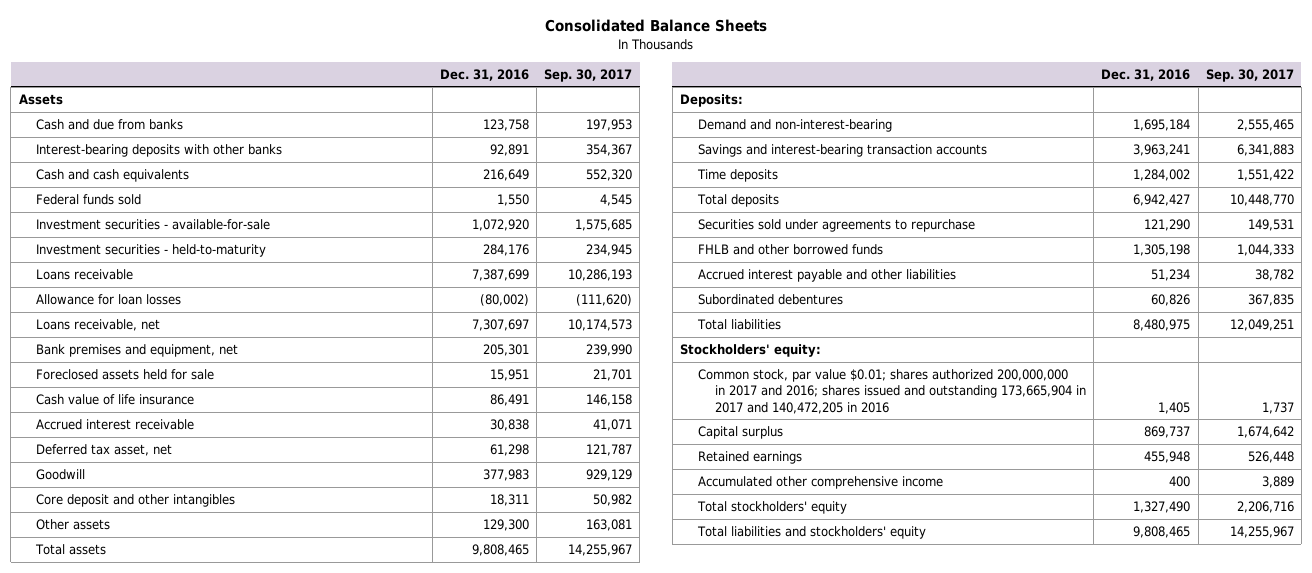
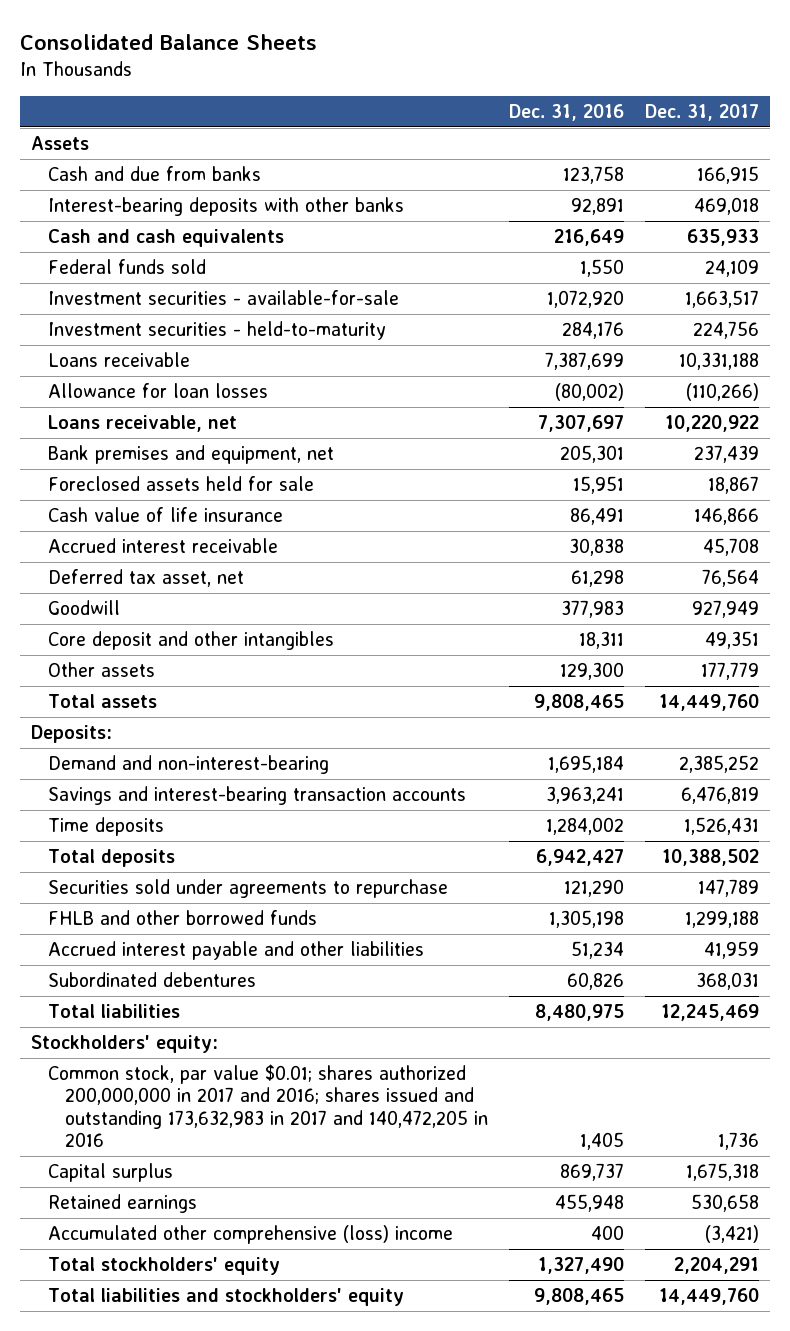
[544,68,633,82] Sep. 30, 2017 -> none
none -> [645,103,760,121] Dec. 31, 2017
[697,369,1086,414] Common stock, par value $0.01; shares authorized 200,000,000 in 2017 and 2016; shares issued and outstanding 173,665,904 in 2017 and 140,472,205 in 2016 -> [47,1063,488,1147] Common stock, par value $0.01; shares authorized 200,000,000 in 2017 and 2016; shares issued and outstanding 173,632,983 in 2017 and 140,472,205 in 2016
[697,476,943,490] Accumulated other comprehensive income -> [47,1224,453,1244] Accumulated other comprehensive (loss) income

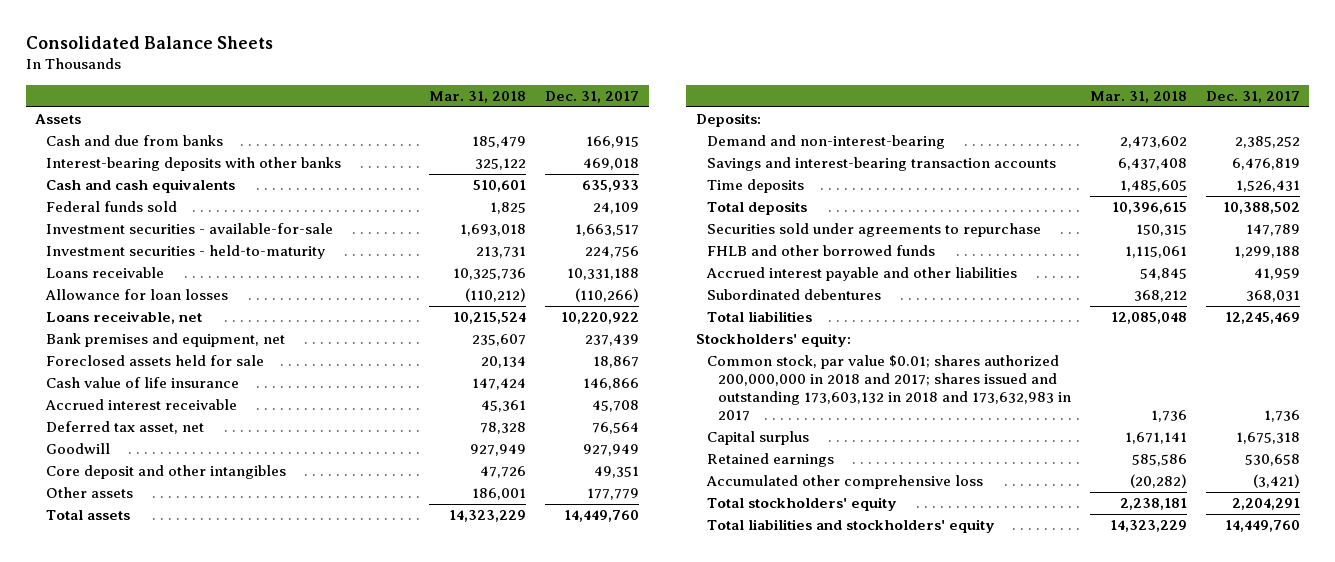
[509,103,625,121] Dec. 31, 2016 -> none
none -> [429,90,527,103] Mar. 31, 2018
[47,1063,488,1147] Common stock, par value $0.01; shares authorized 200,000,000 in 2017 and 2016; shares issued and outstanding 173,632,983 in 2017 and 140,472,205 in 2016 -> [706,355,1071,422] Common stock, par value $0.01; shares authorized 200,000,000 in 2018 and 2017; shares issued and outstanding 173,603,132 in 2018 and 173,632,983 in 2017
[47,1224,453,1244] Accumulated other comprehensive (loss) income -> [705,475,983,490] Accumulated other comprehensive loss

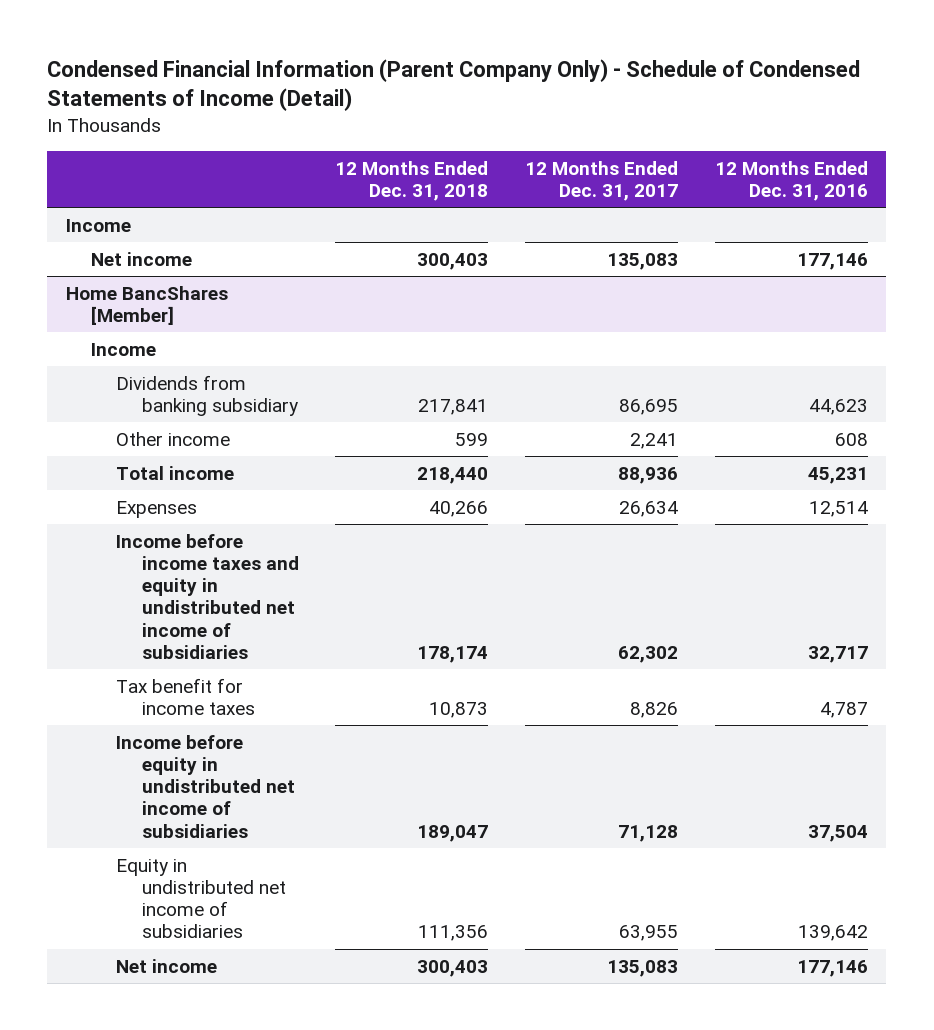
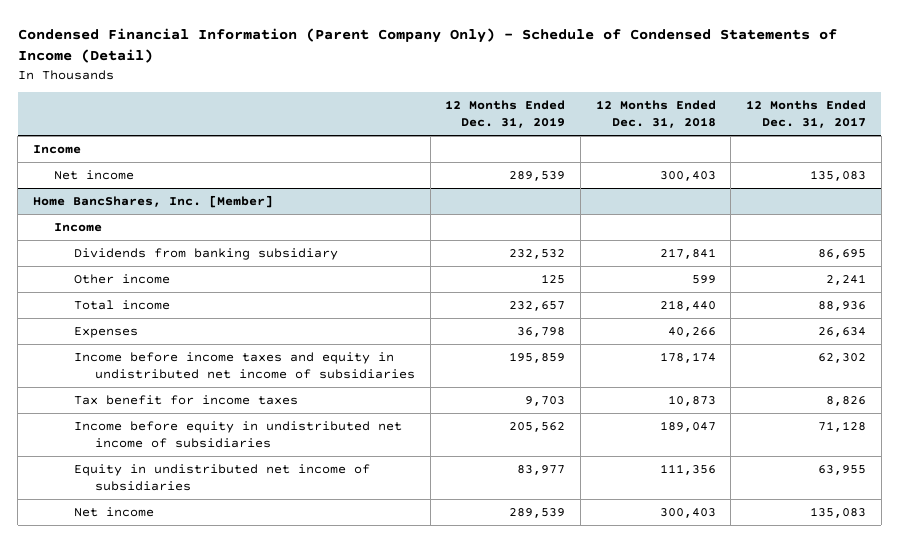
[715,160,869,202] 12 Months Ended Dec. 31, 2016 -> none
none -> [445,100,566,129] 12 Months Ended Dec. 31, 2019
[65,285,228,325] Home BancShares [Member] -> [33,194,274,208] Home BancShares, Inc. [Member]

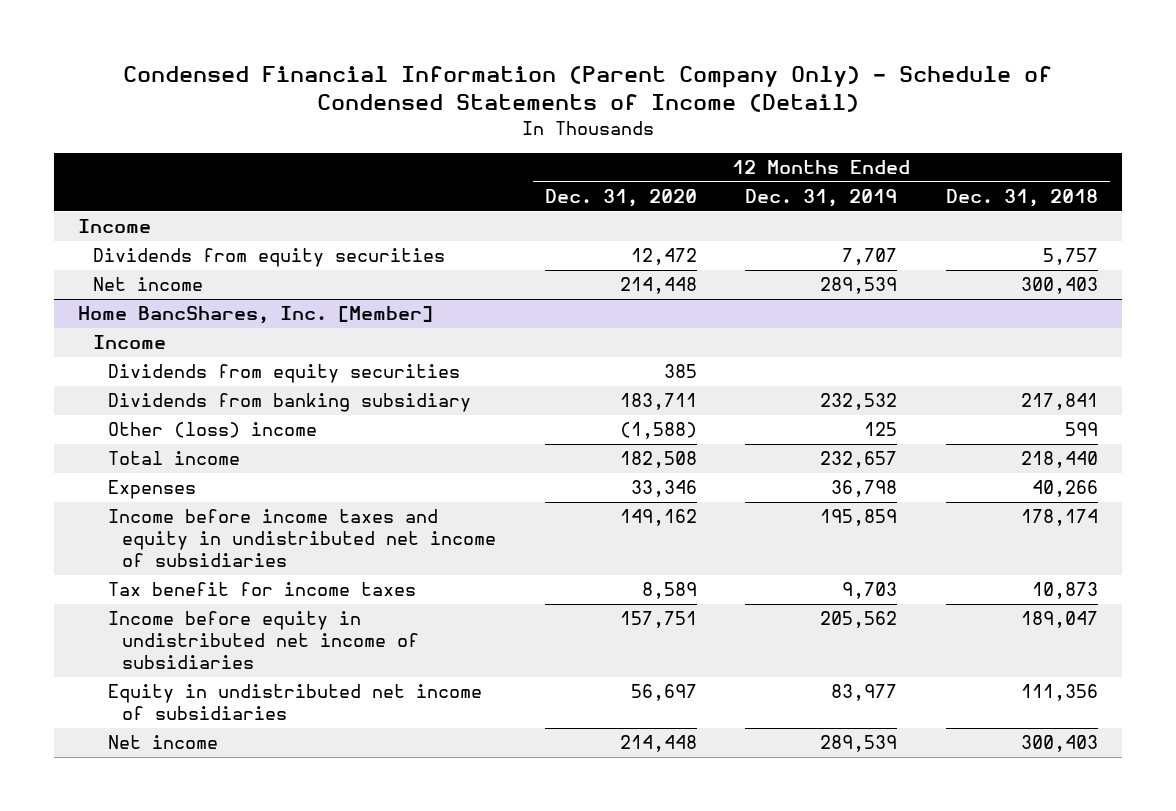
[746,100,867,129] 12 Months Ended Dec. 31, 2017 -> none
none -> [544,189,697,208] Dec. 31, 2020
none -> [92,248,445,268] Dividends from equity securities
none -> [107,364,460,384] Dividends from equity securities
[74,273,171,284] Other income -> [107,422,317,439] Other (loss) income

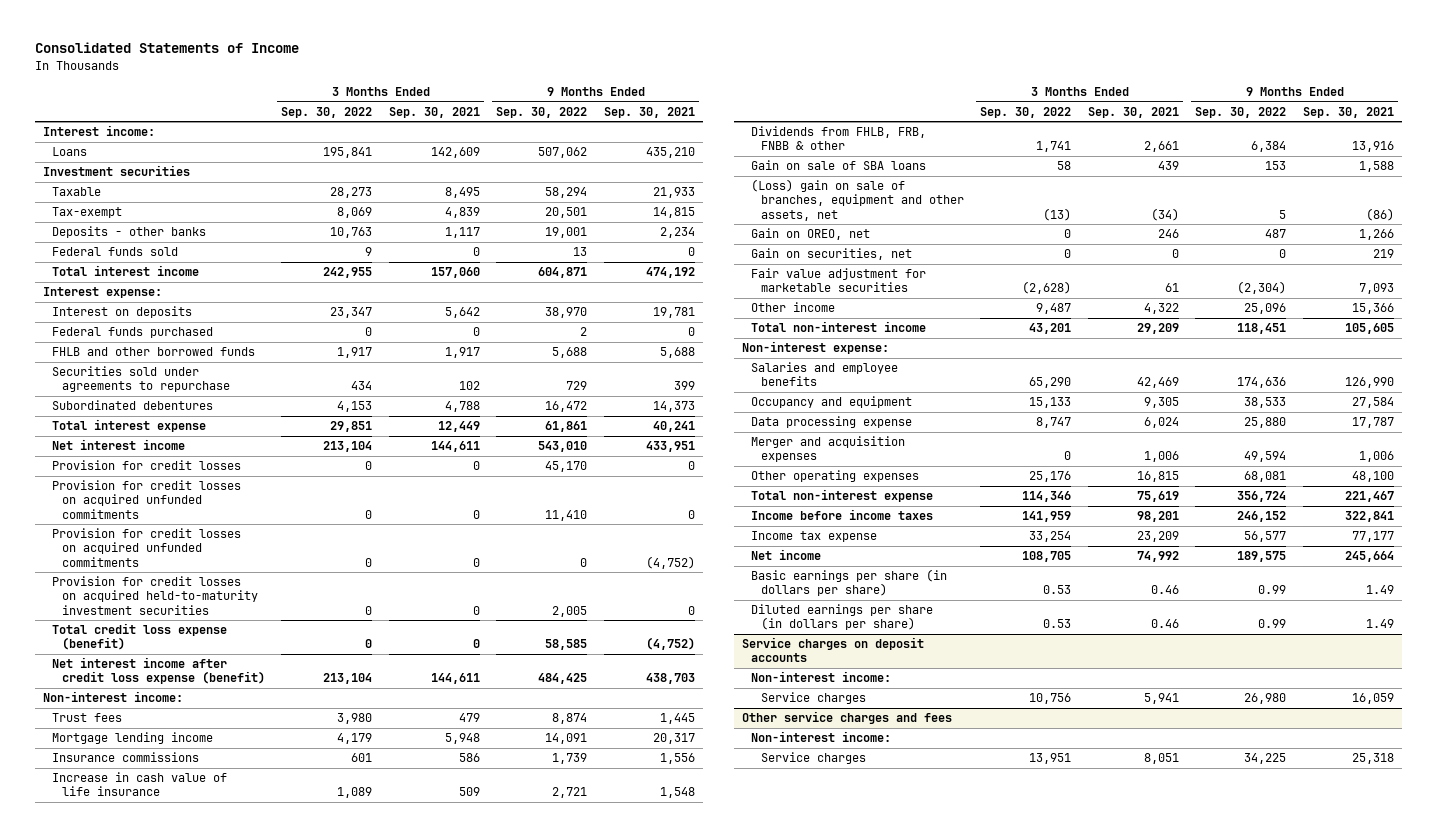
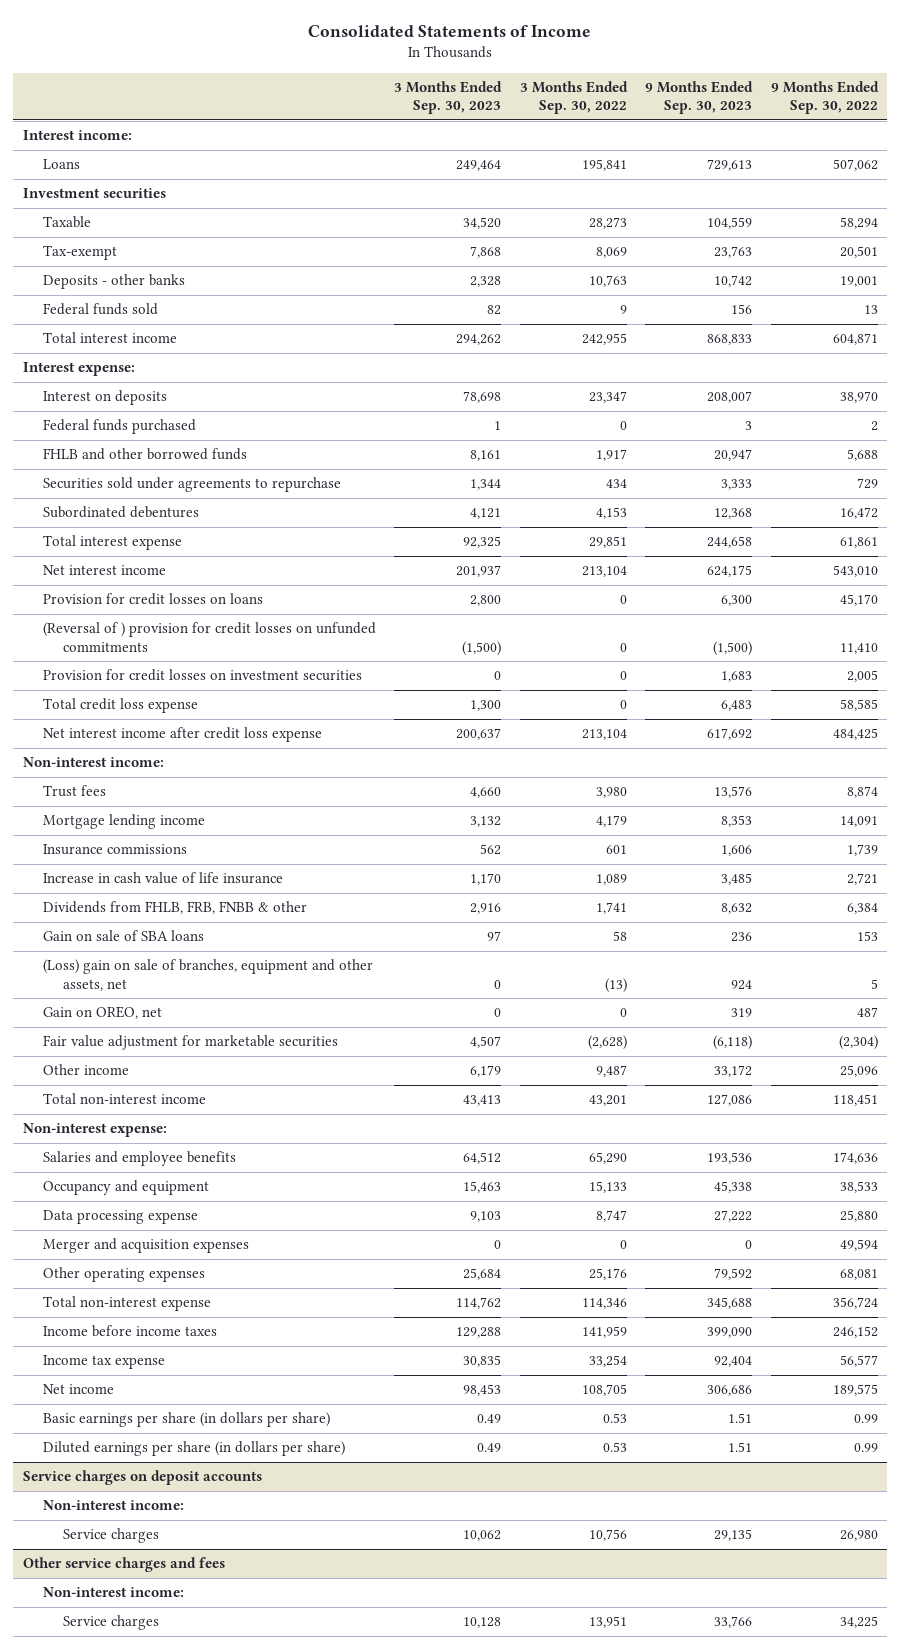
[388,107,480,119] Sep. 30, 2021 -> none
[603,107,695,119] Sep. 30, 2021 -> none
none -> [394,81,503,115] 3 Months Ended Sep. 30, 2023
none -> [645,81,754,115] 9 Months Ended Sep. 30, 2023
[52,480,242,519] Provision for credit losses on acquired unfunded commitments -> none
[52,460,242,471] Provision for credit losses -> [42,593,263,606] Provision for credit losses on loans
[52,528,242,567] Provision for credit losses on acquired unfunded commitments -> [42,622,376,652] (Reversal of ) provision for credit losses on unfunded commitments
[580,557,588,567] 0 -> [840,642,879,654] 11,410
[52,576,258,615] Provision for credit losses on acquired held-to-maturity investment securities -> [42,669,362,682] Provision for credit losses on investment securities
[52,623,228,651] Total credit loss expense (benefit) -> [42,698,198,714] Total credit loss expense
[52,657,265,685] Net interest income after credit loss expense (benefit) -> [42,727,322,743] Net interest income after credit loss expense
[751,248,913,261] Gain on securities, net -> none

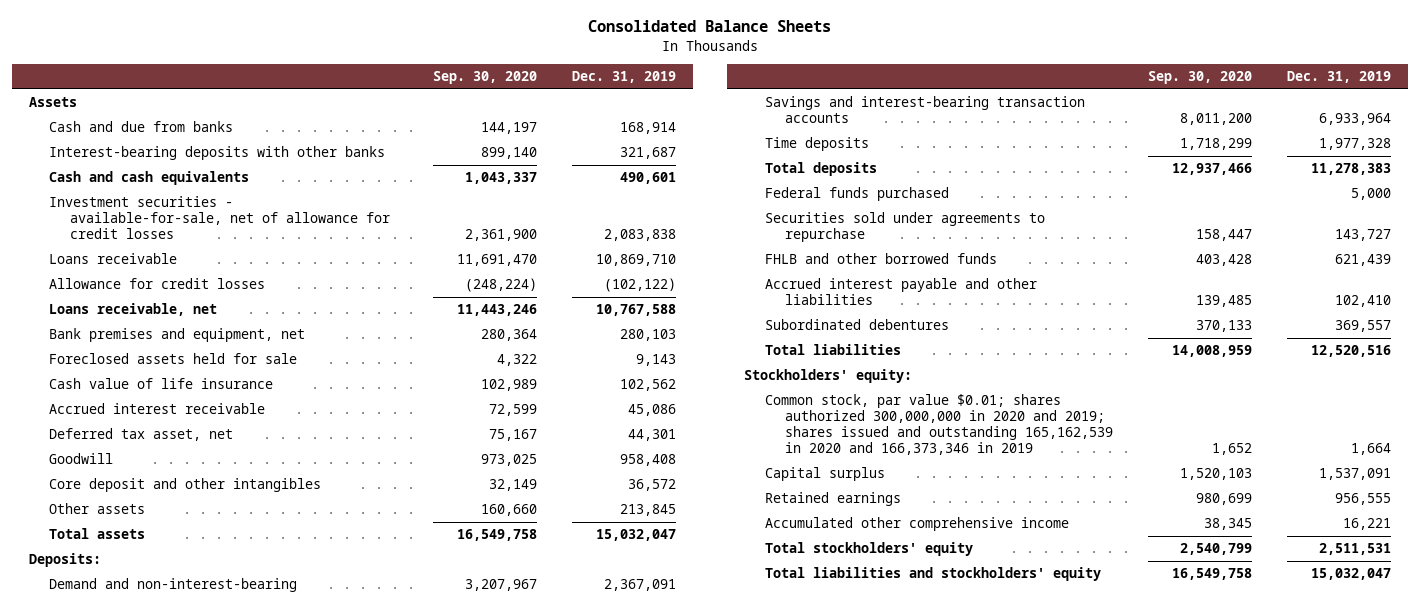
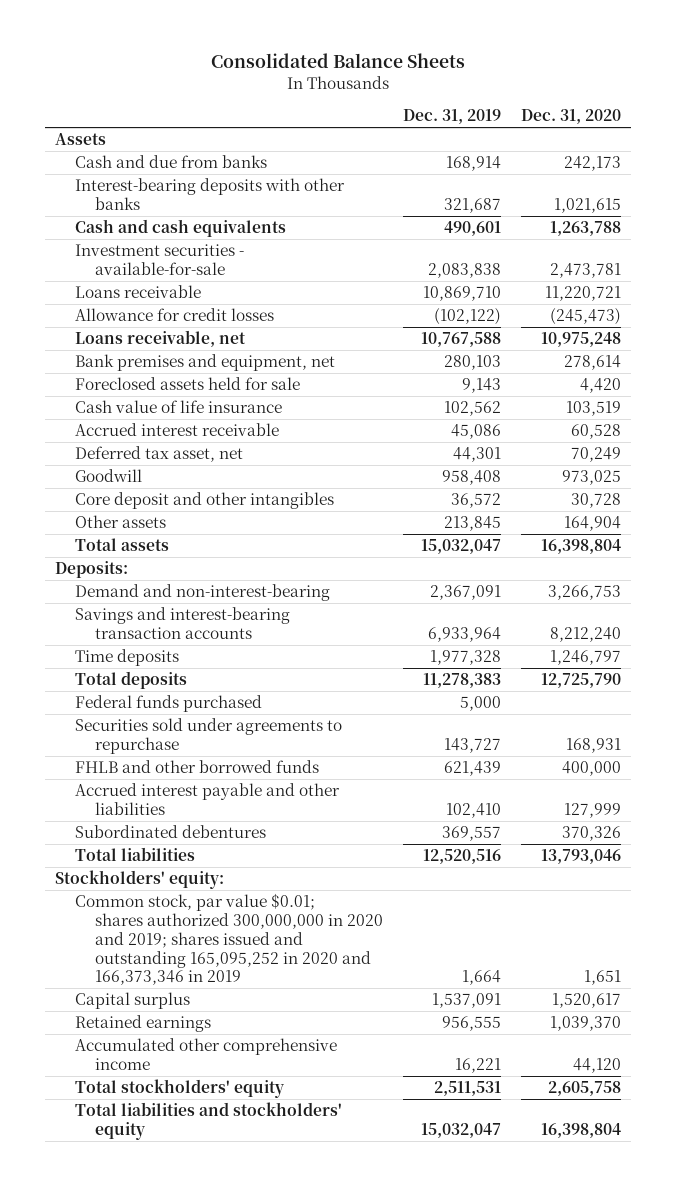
[432,71,537,85] Sep. 30, 2020 -> none
none -> [521,109,622,125] Dec. 31, 2020
[49,196,390,240] Investment securities - available-for-sale, net of allowance for credit losses -> [74,243,244,275] Investment securities - available-for-sale
[764,394,1113,456] Common stock, par value $0.01; shares authorized 300,000,000 in 2020 and 2019; shares issued and outstanding 165,162,539 in 2020 and 166,373,346 in 2019 -> [74,892,383,986] Common stock, par value $0.01; shares authorized 300,000,000 in 2020 and 2019; shares issued and outstanding 165,095,252 in 2020 and 166,373,346 in 2019

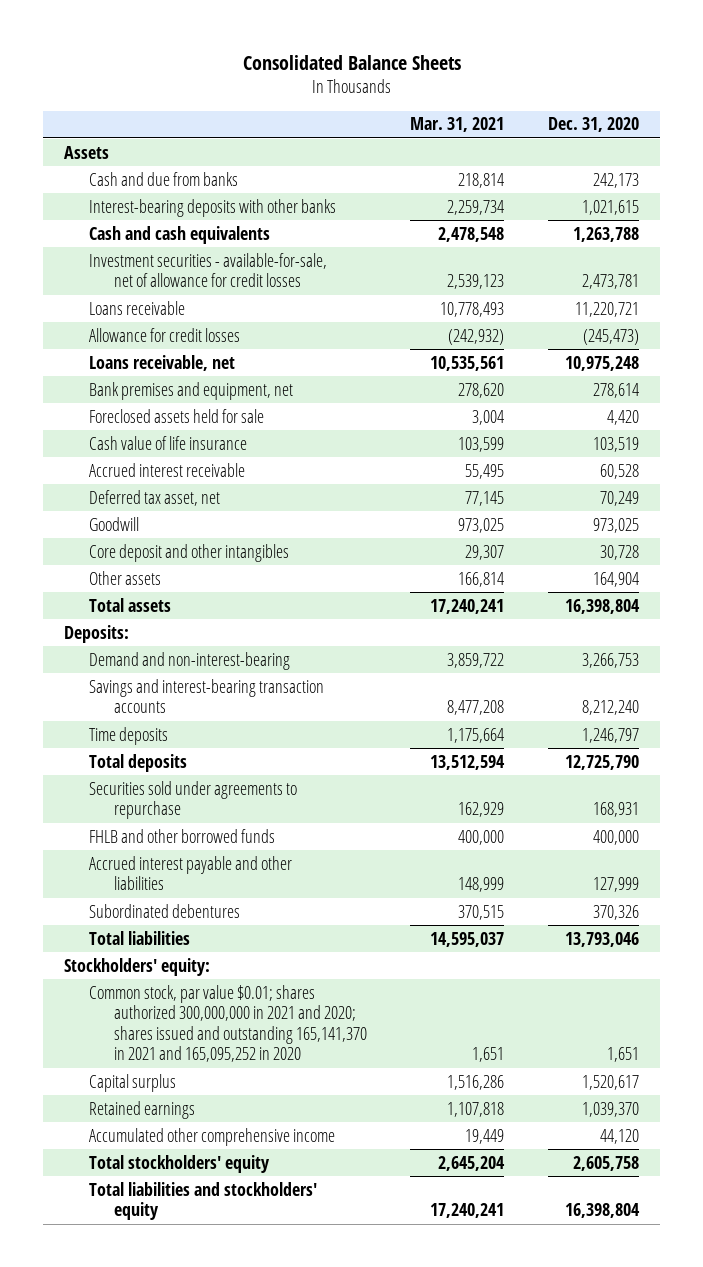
[402,109,501,125] Dec. 31, 2019 -> none
none -> [410,117,505,133] Mar. 31, 2021
[74,243,244,275] Investment securities - available-for-sale -> [89,252,328,288] Investment securities - available-for-sale, net of allowance for credit losses
[74,694,262,712] Federal funds purchased -> none
[74,892,383,986] Common stock, par value $0.01; shares authorized 300,000,000 in 2020 and 2019; shares issued and outstanding 165,095,252 in 2020 and 166,373,346 in 2019 -> [89,984,368,1063] Common stock, par value $0.01; shares authorized 300,000,000 in 2021 and 2020; shares issued and outstanding 165,141,370 in 2021 and 165,095,252 in 2020

